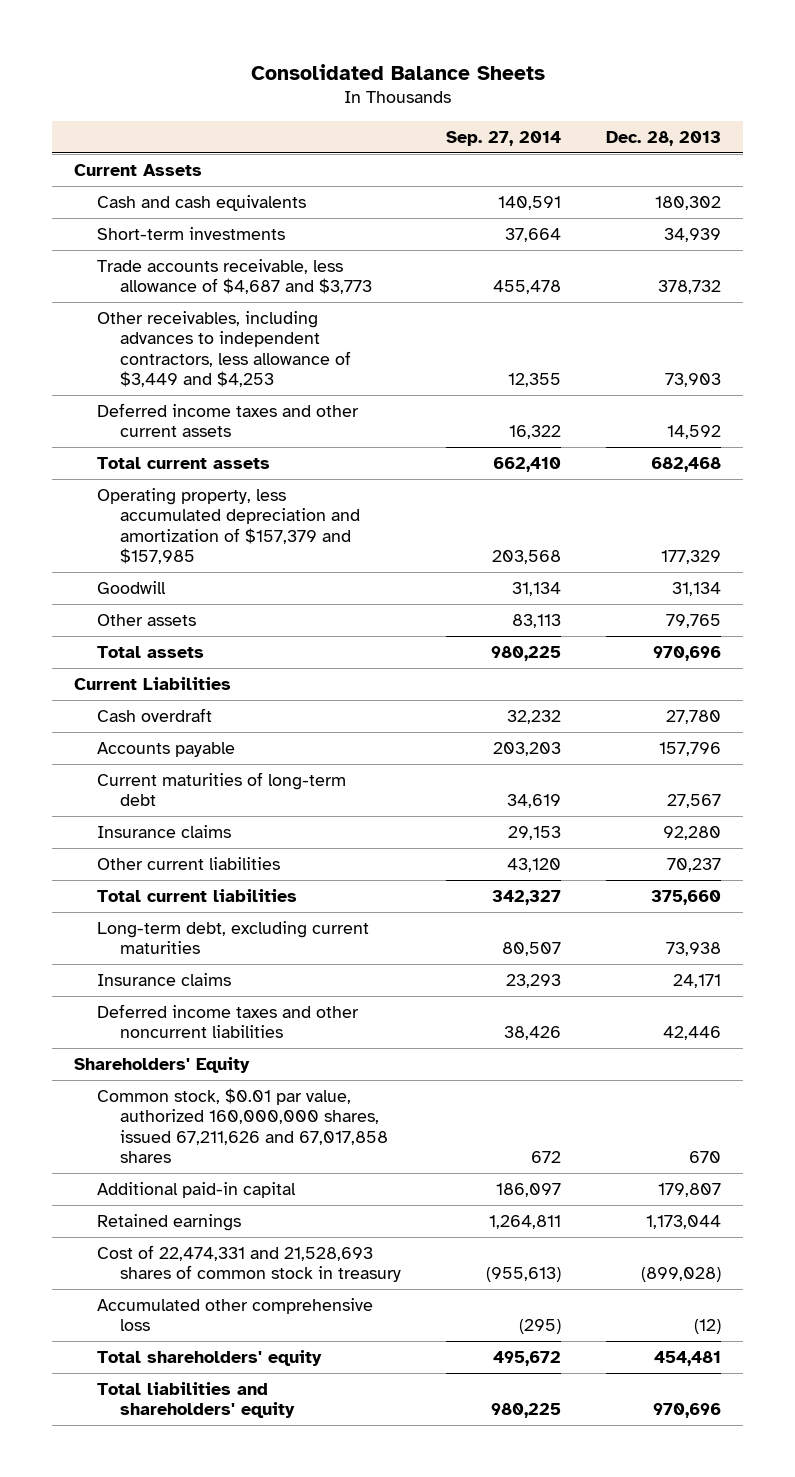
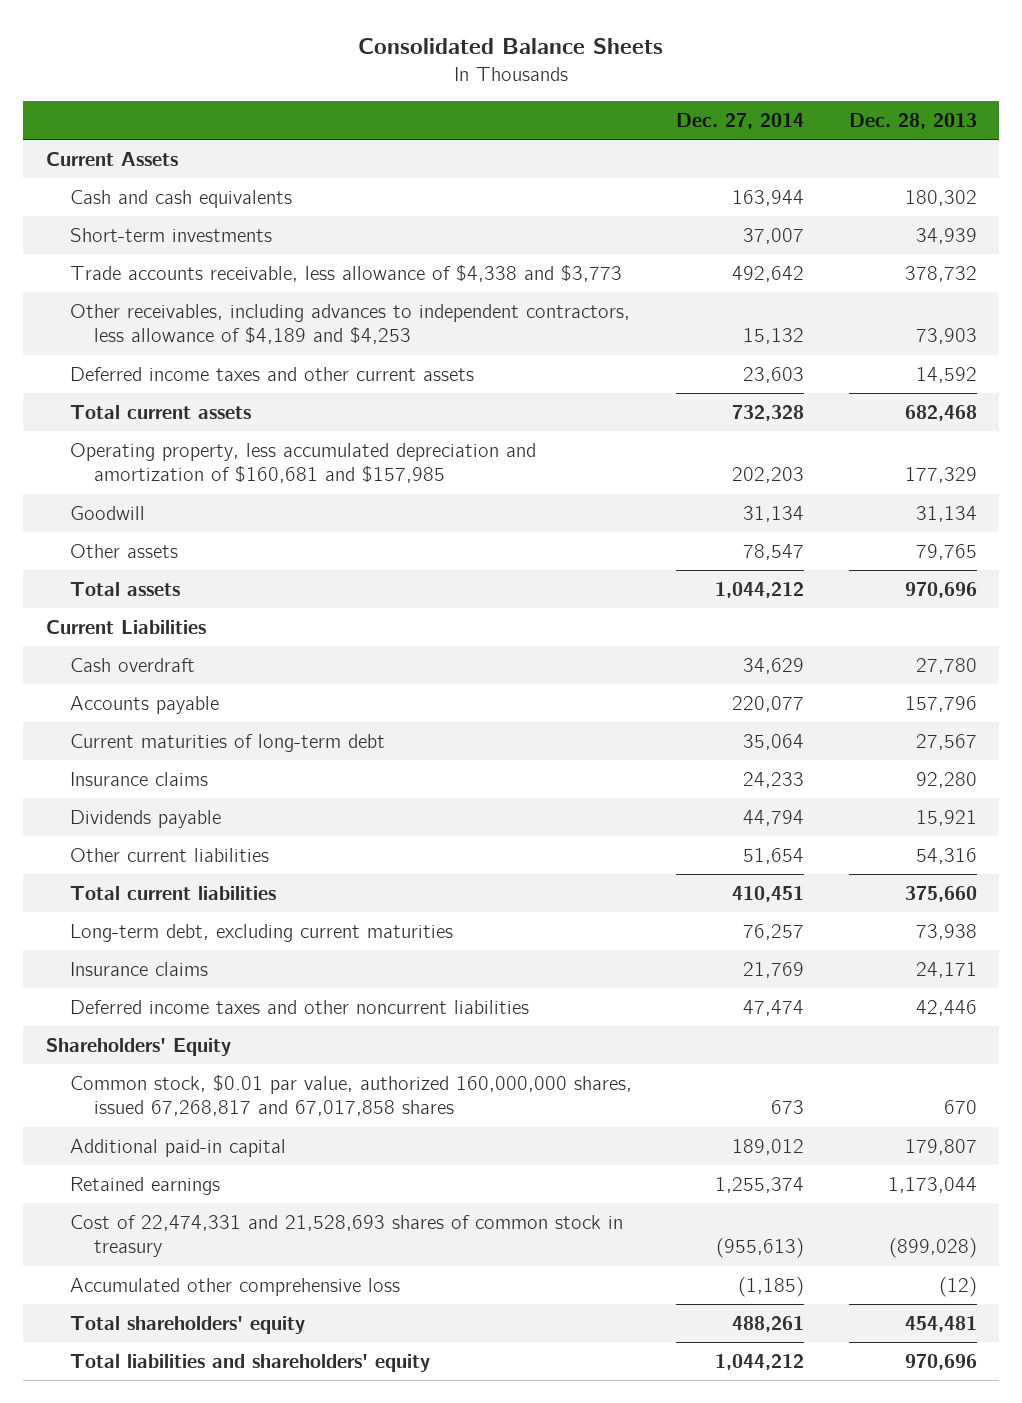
[446,130,562,146] Sep. 27, 2014 -> none
none -> [676,112,805,129] Dec. 27, 2014
[97,258,373,295] Trade accounts receivable, less allowance of $4,687 and $3,773 -> [69,265,622,283] Trade accounts receivable, less allowance of $4,338 and $3,773
[97,310,352,388] Other receivables, including advances to independent contractors, less allowance of $3,449 and $4,253 -> [69,304,630,345] Other receivables, including advances to independent contractors, less allowance of $4,189 and $4,253
[97,487,361,565] Operating property, less accumulated depreciation and amortization of $157,379 and $157,985 -> [69,443,536,484] Operating property, less accumulated depreciation and amortization of $160,681 and $157,985
none -> [69,810,221,829] Dividends payable
[666,857,721,872] 70,237 -> [915,848,977,865] 54,316
[97,1087,389,1164] Common stock, $0.01 par value, authorized 160,000,000 shares, issued 67,211,626 and 67,017,858 shares -> [69,1075,632,1117] Common stock, $0.01 par value, authorized 160,000,000 shares, issued 67,268,817 and 67,017,858 shares

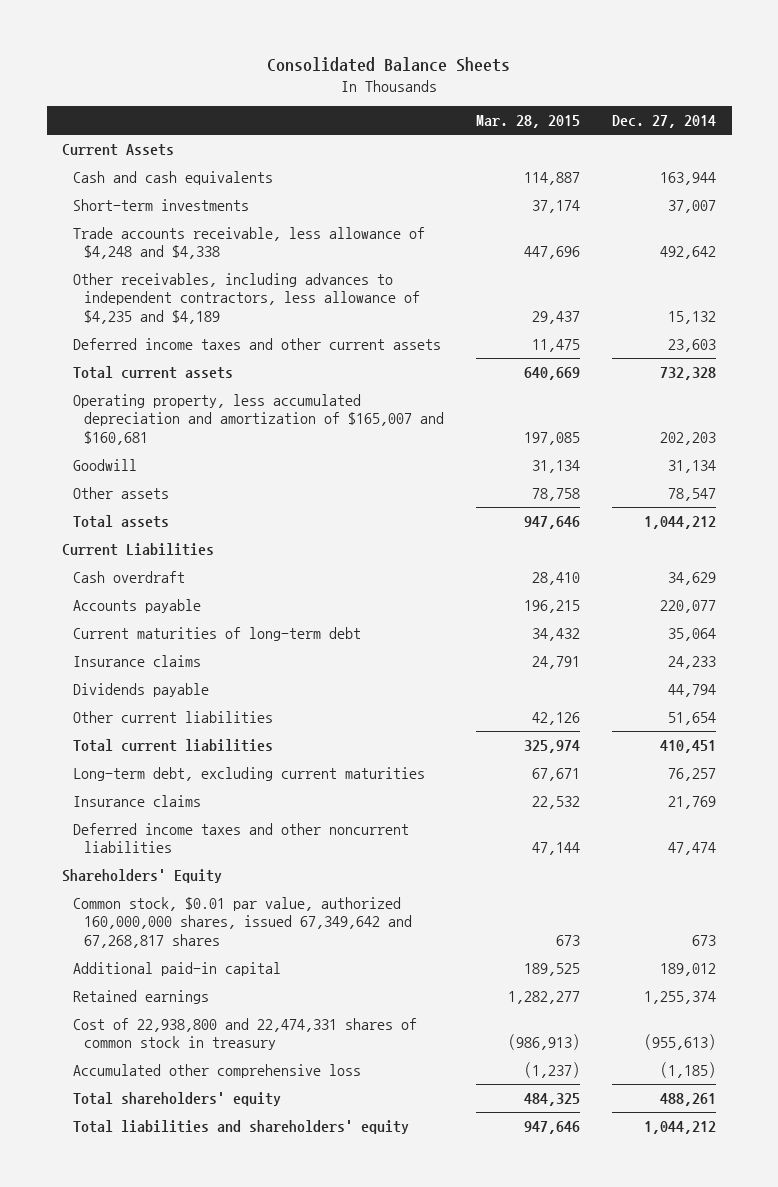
[848,112,977,129] Dec. 28, 2013 -> none
none -> [476,114,581,128] Mar. 28, 2015
[69,265,622,283] Trade accounts receivable, less allowance of $4,338 and $3,773 -> [73,226,426,260] Trade accounts receivable, less allowance of $4,248 and $4,338
[69,304,630,345] Other receivables, including advances to independent contractors, less allowance of $4,189 and $4,253 -> [73,272,421,324] Other receivables, including advances to independent contractors, less allowance of $4,235 and $4,189
[69,443,536,484] Operating property, less accumulated depreciation and amortization of $160,681 and $157,985 -> [73,393,445,445] Operating property, less accumulated depreciation and amortization of $165,007 and $160,681
[69,1075,632,1117] Common stock, $0.01 par value, authorized 160,000,000 shares, issued 67,268,817 and 67,017,858 shares -> [73,896,413,948] Common stock, $0.01 par value, authorized 160,000,000 shares, issued 67,349,642 and 67,268,817 shares
[69,1215,623,1258] Cost of 22,474,331 and 21,528,693 shares of common stock in treasury -> [73,1017,418,1051] Cost of 22,938,800 and 22,474,331 shares of common stock in treasury

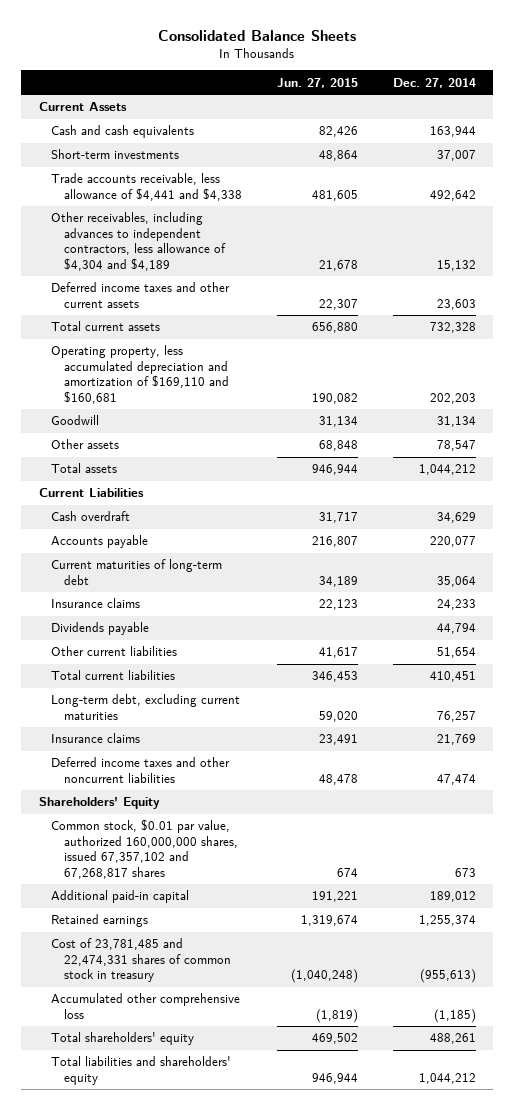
[476,114,581,128] Mar. 28, 2015 -> none
none -> [277,77,359,88] Jun. 27, 2015
[73,226,426,260] Trade accounts receivable, less allowance of $4,248 and $4,338 -> [51,173,243,201] Trade accounts receivable, less allowance of $4,441 and $4,338
[73,272,421,324] Other receivables, including advances to independent contractors, less allowance of $4,235 and $4,189 -> [51,212,227,271] Other receivables, including advances to independent contractors, less allowance of $4,304 and $4,189
[73,393,445,445] Operating property, less accumulated depreciation and amortization of $165,007 and $160,681 -> [51,345,230,404] Operating property, less accumulated depreciation and amortization of $169,110 and $160,681
[73,896,413,948] Common stock, $0.01 par value, authorized 160,000,000 shares, issued 67,349,642 and 67,268,817 shares -> [51,819,239,879] Common stock, $0.01 par value, authorized 160,000,000 shares, issued 67,357,102 and 67,268,817 shares
[73,1017,418,1051] Cost of 22,938,800 and 22,474,331 shares of common stock in treasury -> [51,938,232,983] Cost of 23,781,485 and 22,474,331 shares of common stock in treasury

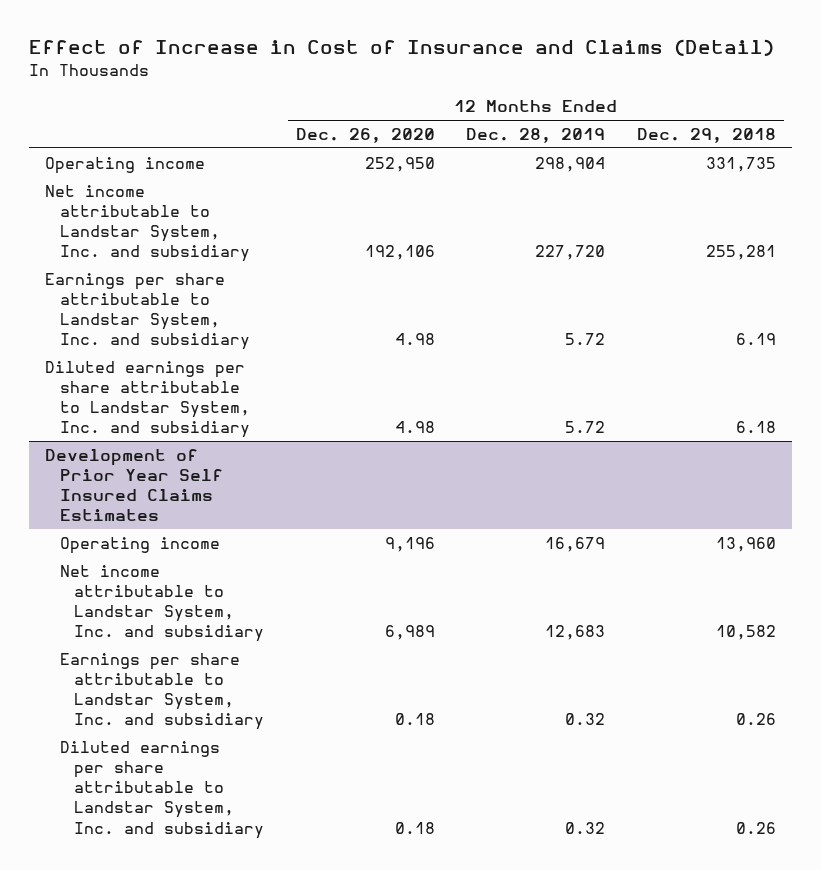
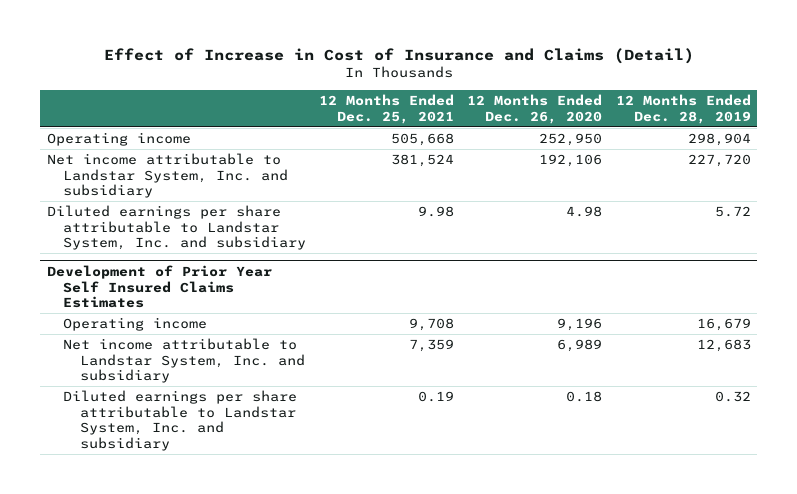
[636,128,776,144] Dec. 29, 2018 -> none
none -> [319,94,455,124] 12 Months Ended Dec. 25, 2021
[44,273,250,351] Earnings per share attributable to Landstar System, Inc. and subsidiary -> none
[59,653,265,731] Earnings per share attributable to Landstar System, Inc. and subsidiary -> none

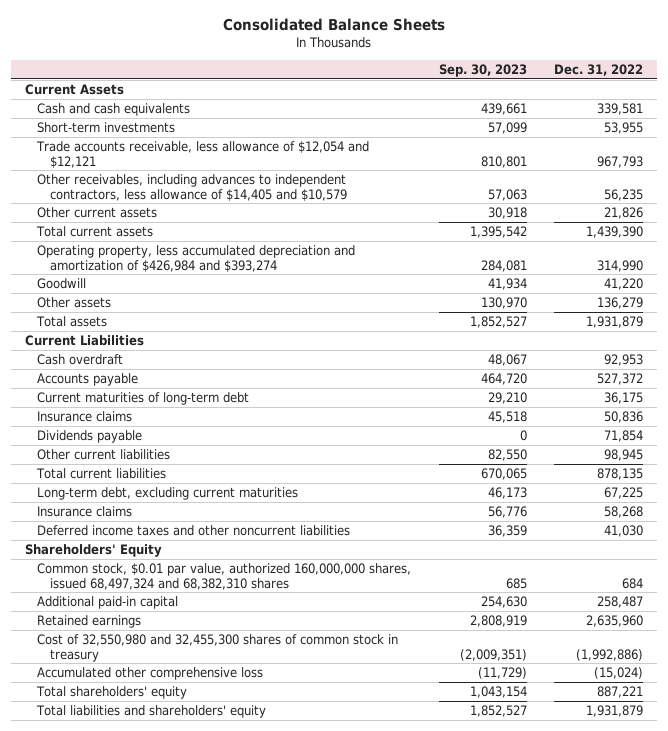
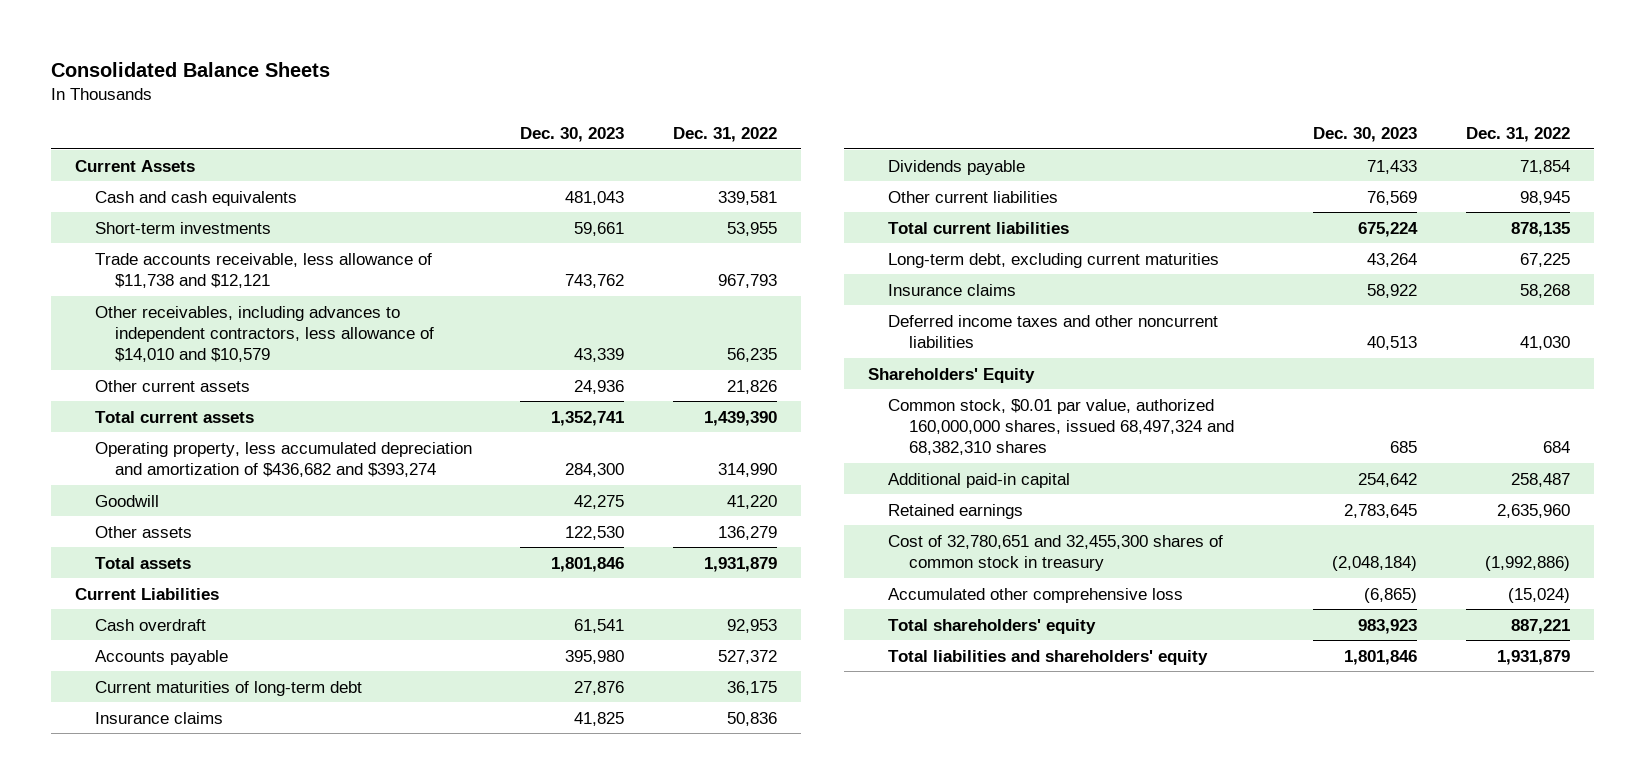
[438,63,527,77] Sep. 30, 2023 -> none
none -> [520,127,625,143] Dec. 30, 2023
[36,141,370,168] Trade accounts receivable, less allowance of $12,054 and $12,121 -> [95,252,433,288] Trade accounts receivable, less allowance of $11,738 and $12,121
[37,174,347,201] Other receivables, including advances to independent contractors, less allowance of $14,405 and $10,579 -> [95,305,435,363] Other receivables, including advances to independent contractors, less allowance of $14,010 and $10,579
[37,245,356,272] Operating property, less accumulated depreciation and amortization of $426,984 and $393,274 -> [95,441,473,477] Operating property, less accumulated depreciation and amortization of $436,682 and $393,274
[37,634,399,662] Cost of 32,550,980 and 32,455,300 shares of common stock in treasury -> [888,534,1224,571] Cost of 32,780,651 and 32,455,300 shares of common stock in treasury

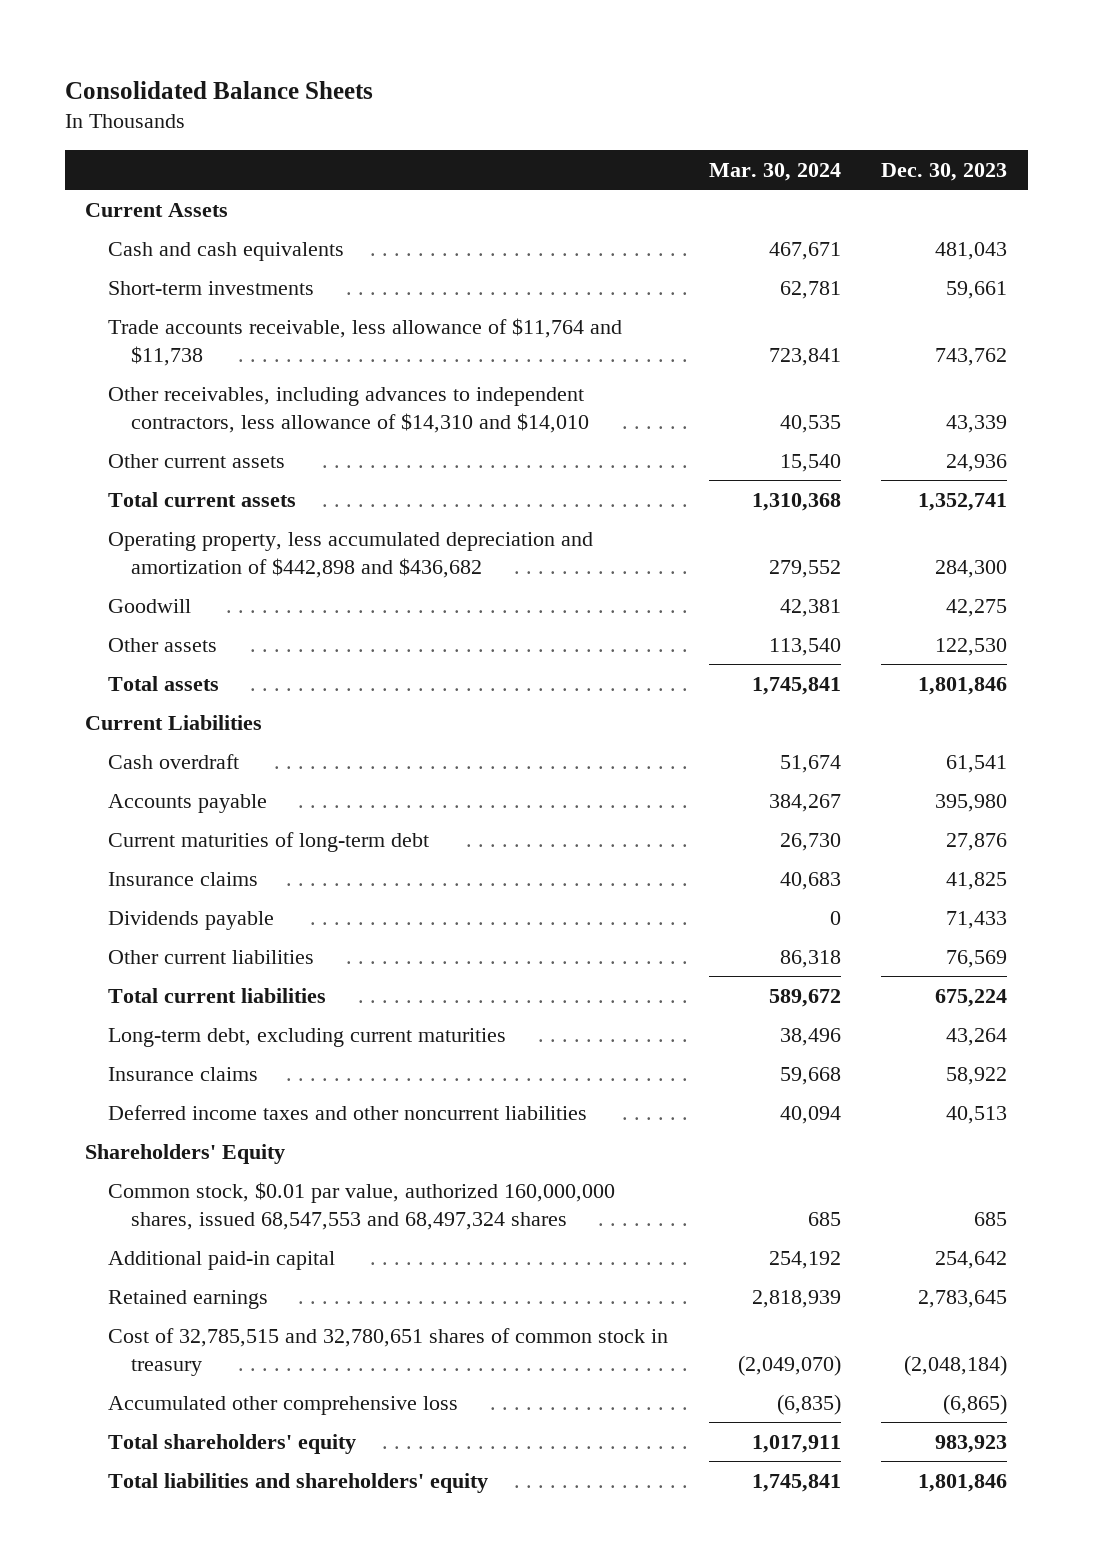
[672,127,777,143] Dec. 31, 2022 -> none
none -> [708,162,841,181] Mar. 30, 2024
[95,252,433,288] Trade accounts receivable, less allowance of $11,738 and $12,121 -> [108,317,623,366] Trade accounts receivable, less allowance of $11,764 and $11,738
[95,305,435,363] Other receivables, including advances to independent contractors, less allowance of $14,010 and $10,579 -> [108,386,590,433] Other receivables, including advances to independent contractors, less allowance of $14,310 and $14,010
[95,441,473,477] Operating property, less accumulated depreciation and amortization of $436,682 and $393,274 -> [108,531,594,578] Operating property, less accumulated depreciation and amortization of $442,898 and $436,682
[888,398,1234,456] Common stock, $0.01 par value, authorized 160,000,000 shares, issued 68,497,324 and 68,382,310 shares -> [108,1181,616,1230] Common stock, $0.01 par value, authorized 160,000,000 shares, issued 68,547,553 and 68,497,324 shares
[888,534,1224,571] Cost of 32,780,651 and 32,455,300 shares of common stock in treasury -> [108,1327,669,1376] Cost of 32,785,515 and 32,780,651 shares of common stock in treasury

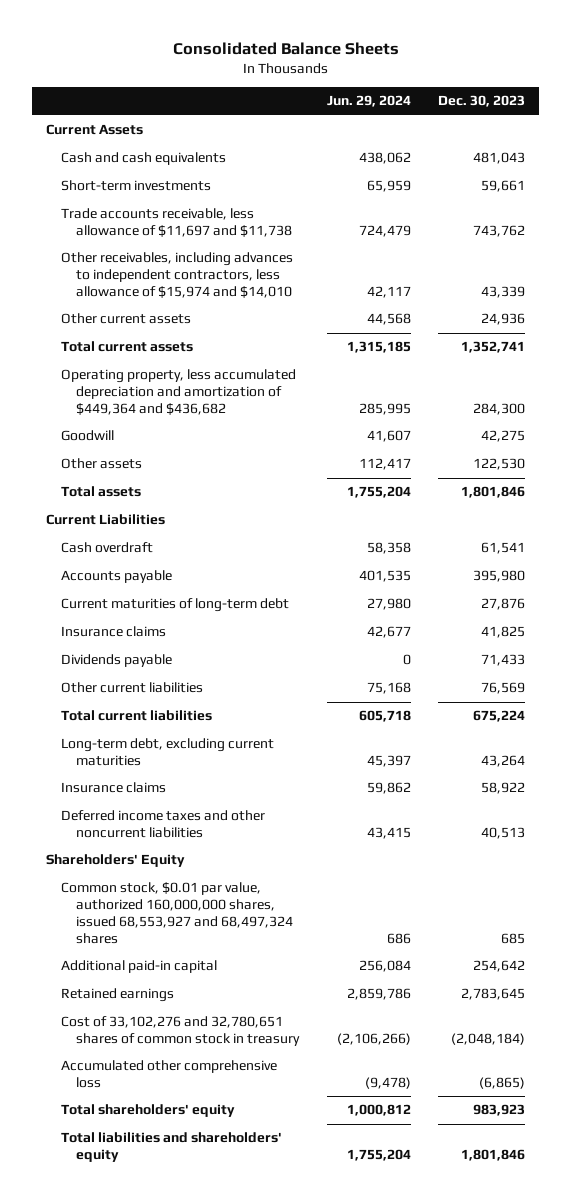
[708,162,841,181] Mar. 30, 2024 -> none
none -> [326,95,411,108] Jun. 29, 2024
[108,317,623,366] Trade accounts receivable, less allowance of $11,764 and $11,738 -> [60,208,293,238] Trade accounts receivable, less allowance of $11,697 and $11,738
[108,386,590,433] Other receivables, including advances to independent contractors, less allowance of $14,310 and $14,010 -> [60,252,293,299] Other receivables, including advances to independent contractors, less allowance of $15,974 and $14,010
[108,531,594,578] Operating property, less accumulated depreciation and amortization of $442,898 and $436,682 -> [60,369,296,416] Operating property, less accumulated depreciation and amortization of $449,364 and $436,682
[108,1181,616,1230] Common stock, $0.01 par value, authorized 160,000,000 shares, issued 68,547,553 and 68,497,324 shares -> [60,882,294,944] Common stock, $0.01 par value, authorized 160,000,000 shares, issued 68,553,927 and 68,497,324 shares
[108,1327,669,1376] Cost of 32,785,515 and 32,780,651 shares of common stock in treasury -> [60,1016,301,1047] Cost of 33,102,276 and 32,780,651 shares of common stock in treasury

